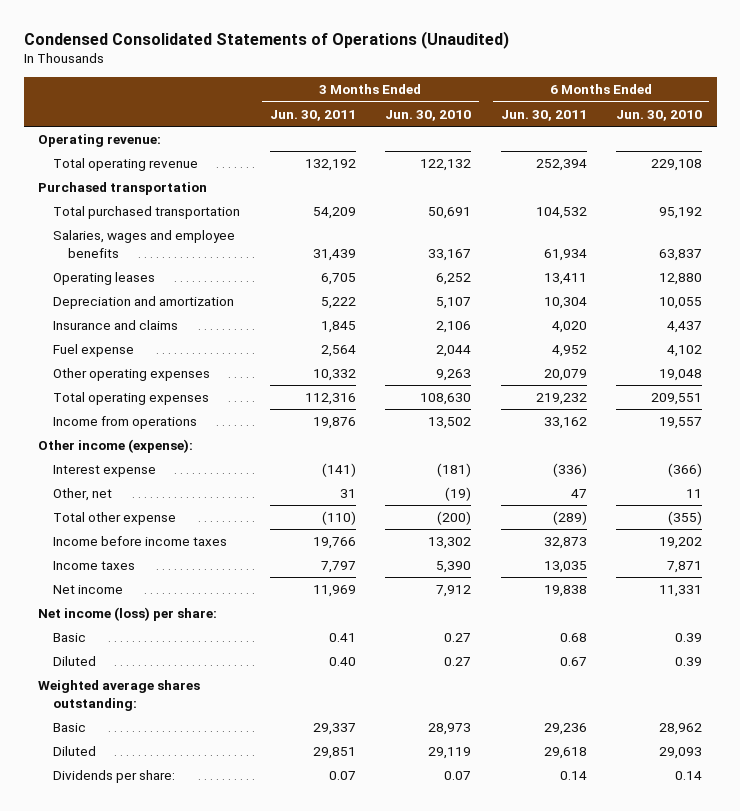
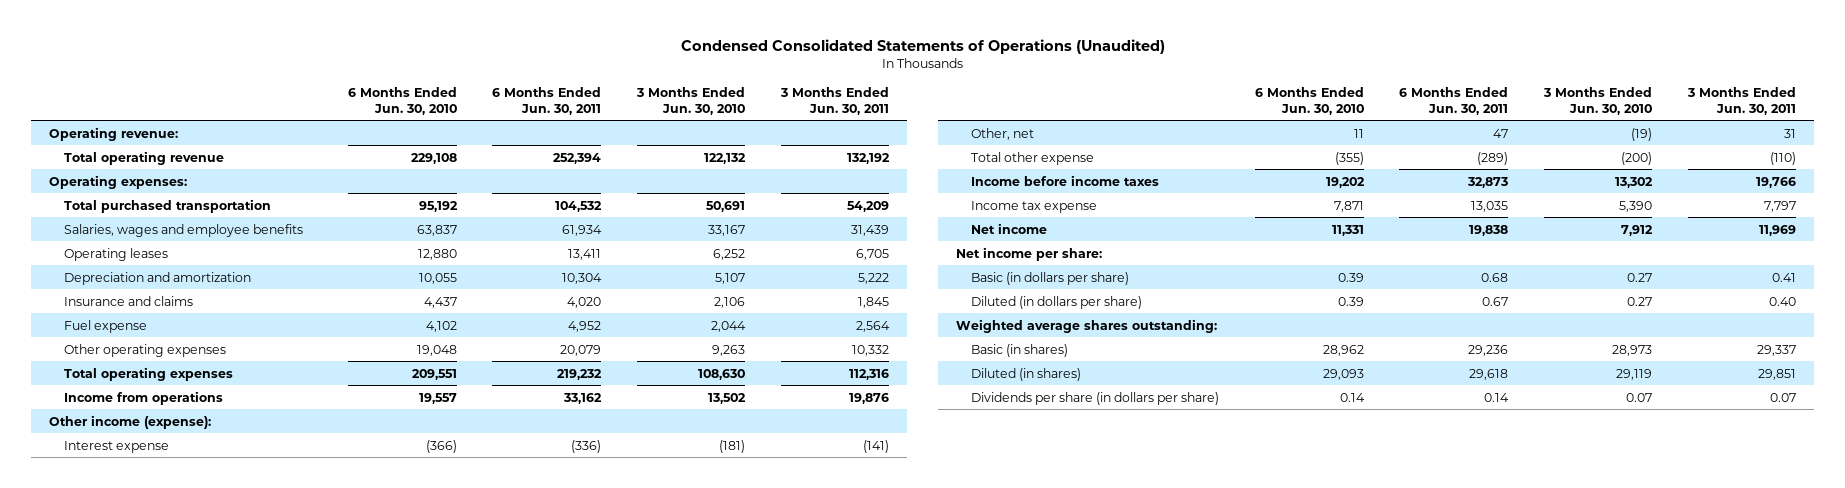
[38,182,208,196] Purchased transportation -> none
none -> [49,174,188,189] Operating expenses:
[53,561,136,571] Income taxes -> [970,200,1097,213] Income tax expense
[38,607,218,622] Net income (loss) per share: -> [956,246,1103,261] Net income per share:
[53,633,87,643] Basic -> [970,271,1129,285] Basic (in dollars per share)
[53,656,97,667] Diluted -> [970,295,1142,309] Diluted (in dollars per share)
[53,723,87,733] Basic -> [970,343,1068,357] Basic (in shares)
[53,746,97,757] Diluted -> [970,367,1081,381] Diluted (in shares)
[53,770,176,784] Dividends per share: -> [970,391,1219,405] Dividends per share (in dollars per share)

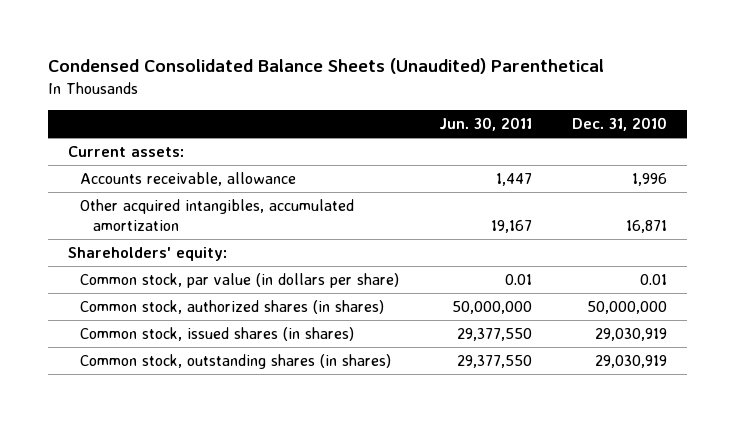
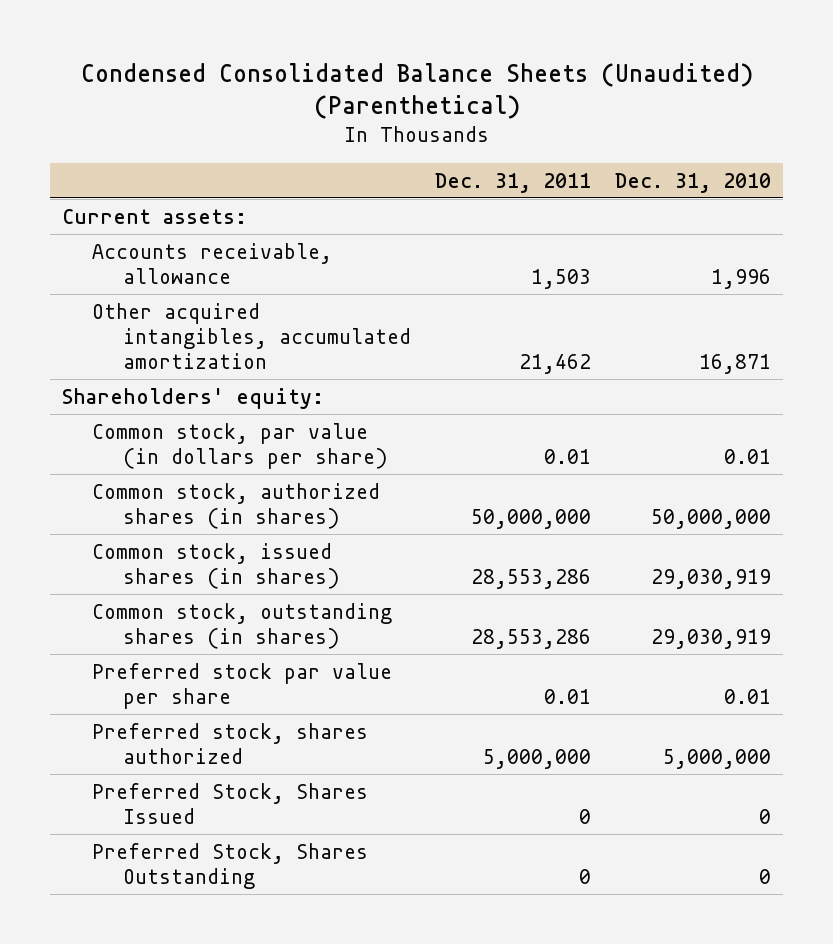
[47,58,604,75] Condensed Consolidated Balance Sheets (Unaudited) Parenthetical -> [80,62,753,120] Condensed Consolidated Balance Sheets (Unaudited) (Parenthetical)
[438,117,532,132] Jun. 30, 2011 -> none
none -> [435,172,592,193] Dec. 31, 2011
none -> [92,662,393,709] Preferred stock par value per share
none -> [92,722,369,764] Preferred stock, shares authorized
none -> [92,782,369,824] Preferred Stock, Shares Issued
none -> [92,842,369,889] Preferred Stock, Shares Outstanding

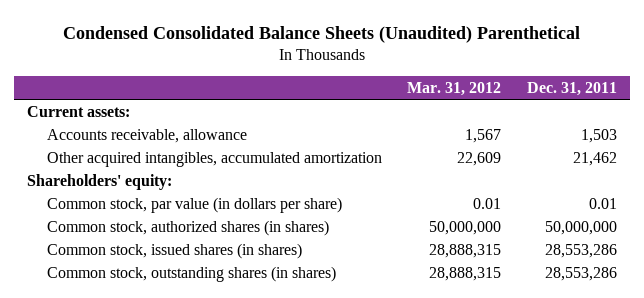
[80,62,753,120] Condensed Consolidated Balance Sheets (Unaudited) (Parenthetical) -> [62,25,580,43] Condensed Consolidated Balance Sheets (Unaudited) Parenthetical
[615,172,772,193] Dec. 31, 2010 -> none
none -> [407,81,502,96] Mar. 31, 2012
[92,662,393,709] Preferred stock par value per share -> none
[92,722,369,764] Preferred stock, shares authorized -> none
[92,782,369,824] Preferred Stock, Shares Issued -> none
[92,842,369,889] Preferred Stock, Shares Outstanding -> none

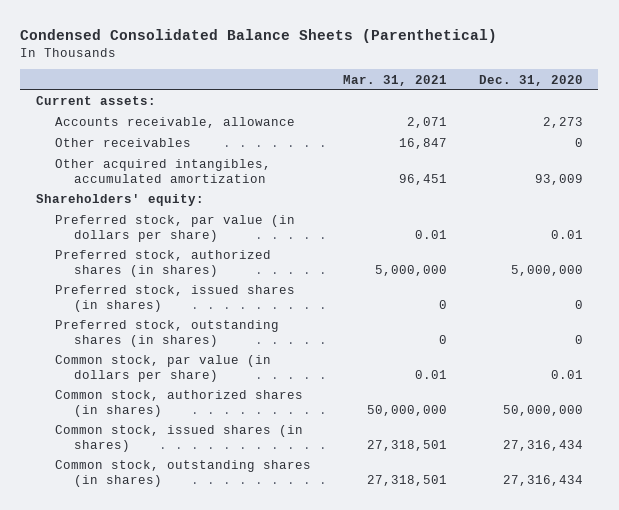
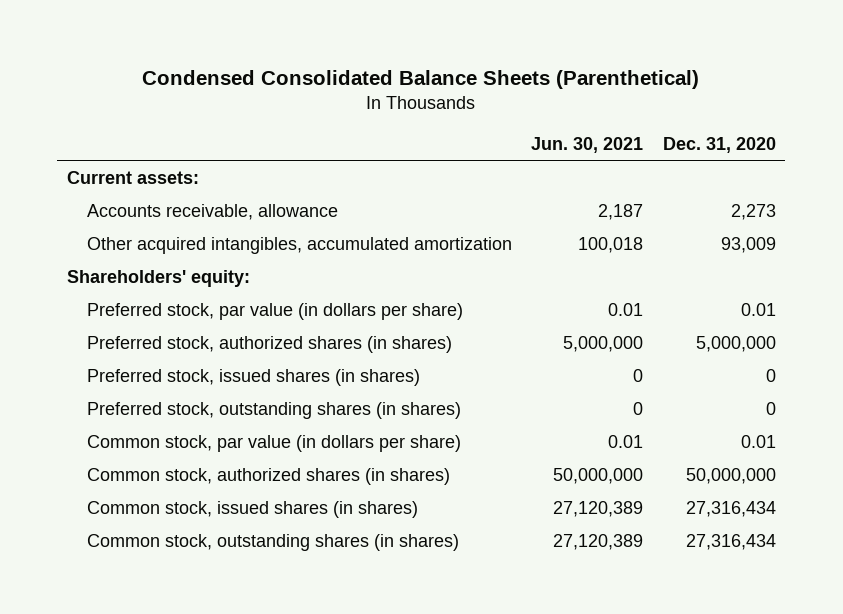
[342,74,447,86] Mar. 31, 2021 -> none
none -> [531,136,644,153] Jun. 30, 2021
[55,138,192,148] Other receivables -> none

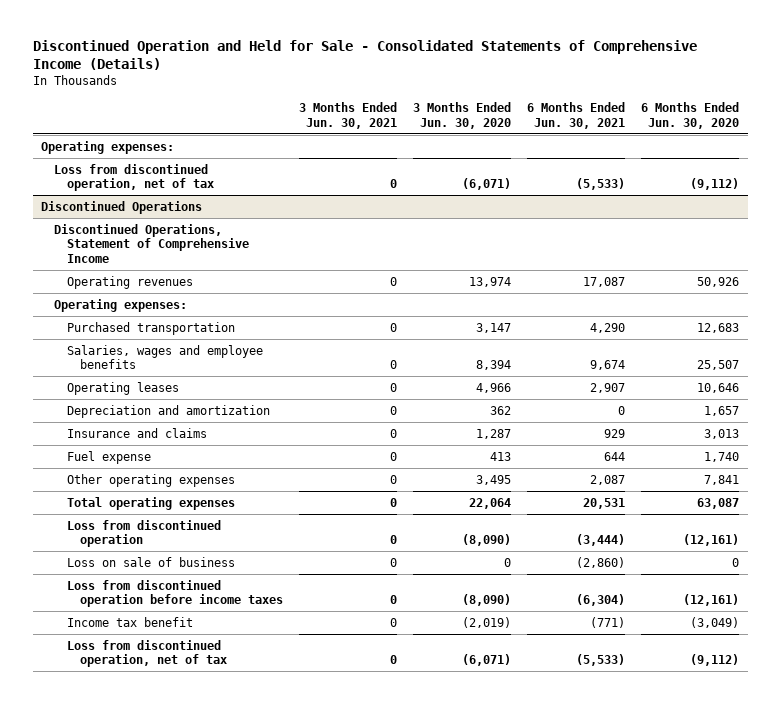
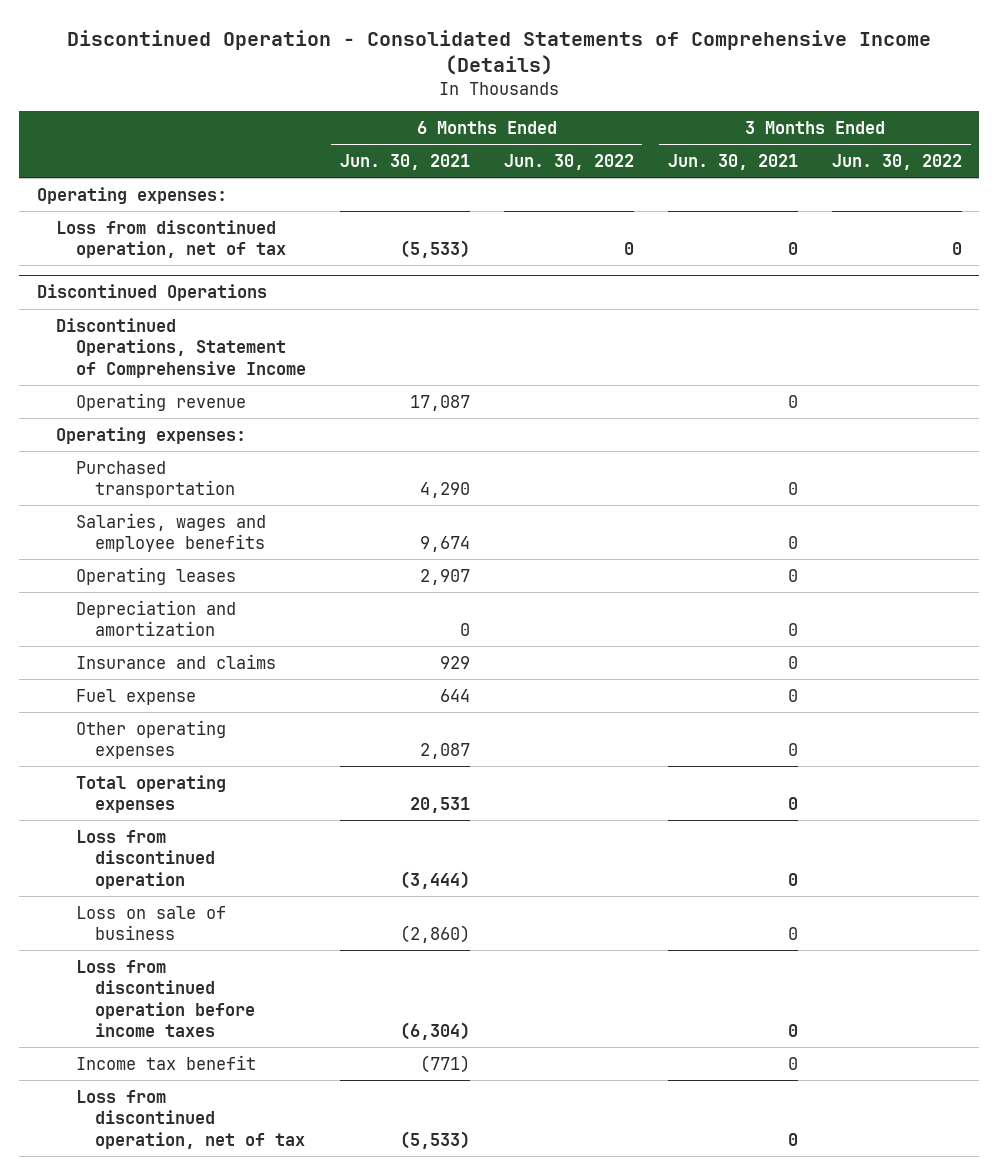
[33,40,698,71] Discontinued Operation and Held for Sale - Consolidated Statements of Comprehensive Income (Details) -> [67,29,932,75] Discontinued Operation - Consolidated Statements of Comprehensive Income (Details)
[413,101,512,129] 3 Months Ended Jun. 30, 2020 -> none
[641,101,740,129] 6 Months Ended Jun. 30, 2020 -> none
none -> [503,154,634,171] Jun. 30, 2022
none -> [832,154,963,171] Jun. 30, 2022
[67,275,194,289] Operating revenues -> [75,392,246,411] Operating revenue

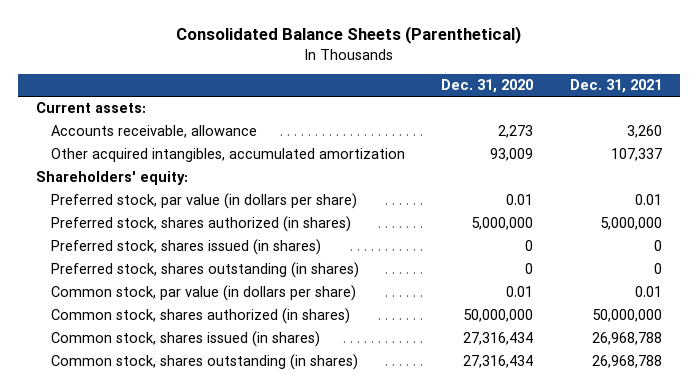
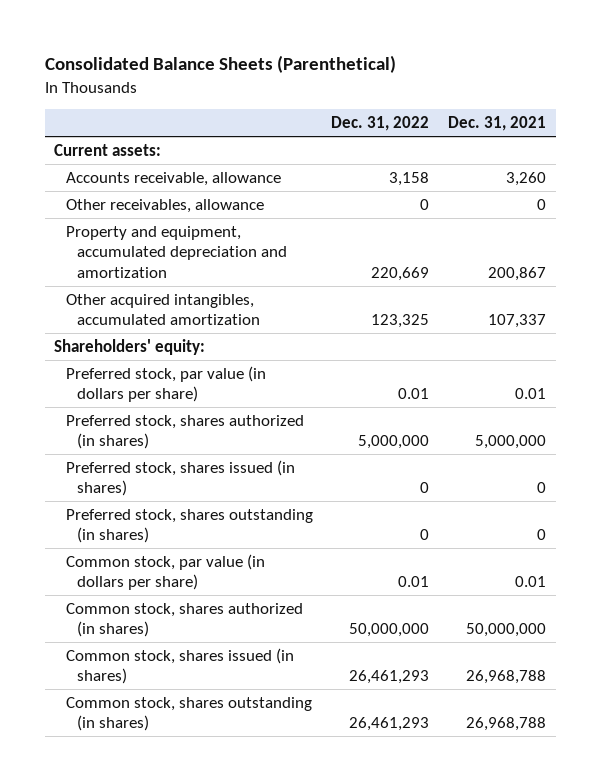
[441,79,534,94] Dec. 31, 2020 -> none
none -> [331,116,430,132] Dec. 31, 2022
none -> [65,198,264,213] Other receivables, allowance
none -> [65,225,288,278] Property and equipment, accumulated depreciation and amortization

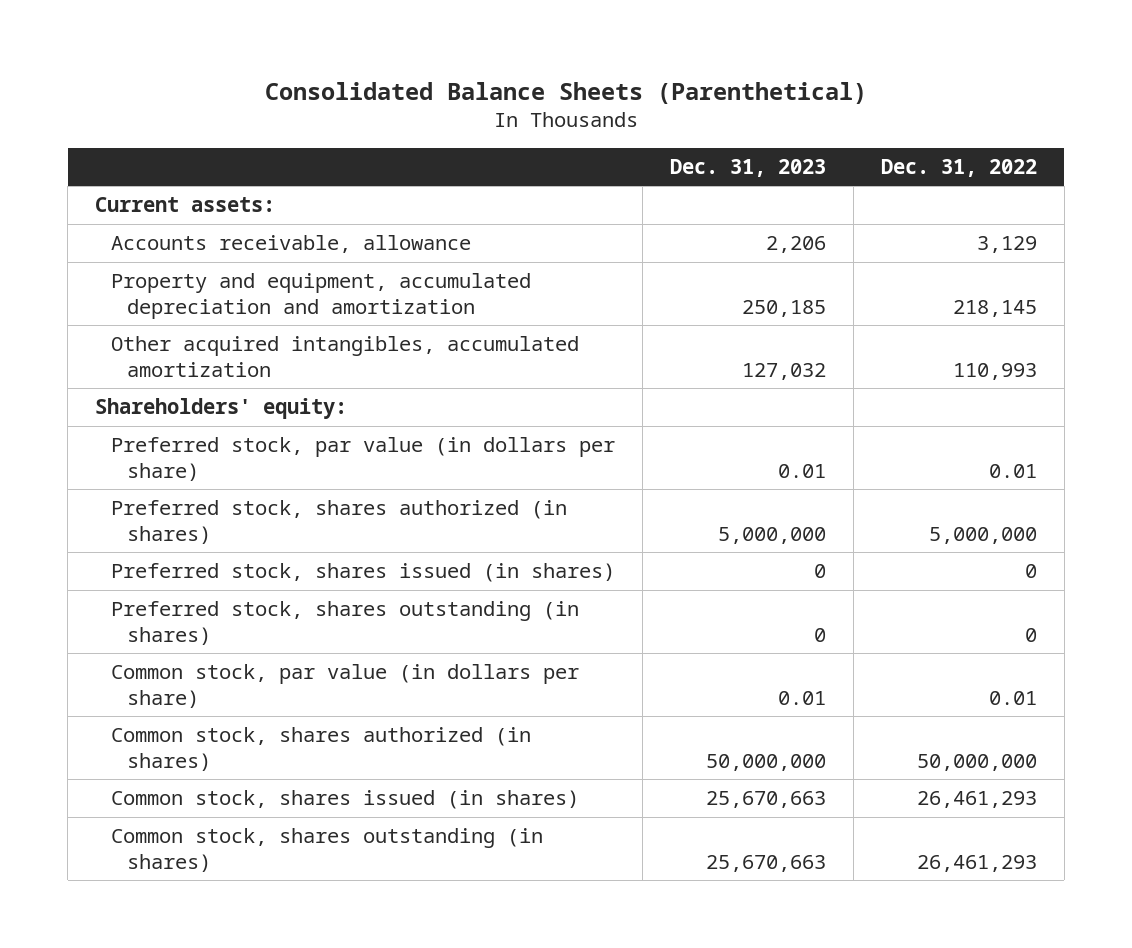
[448,116,547,132] Dec. 31, 2021 -> none
none -> [669,158,826,177] Dec. 31, 2023
[65,198,264,213] Other receivables, allowance -> none
[389,171,430,186] 3,158 -> [976,236,1037,254] 3,129
[371,266,430,281] 220,669 -> [952,299,1037,317] 218,145
[371,314,430,329] 123,325 -> [952,362,1037,380] 110,993

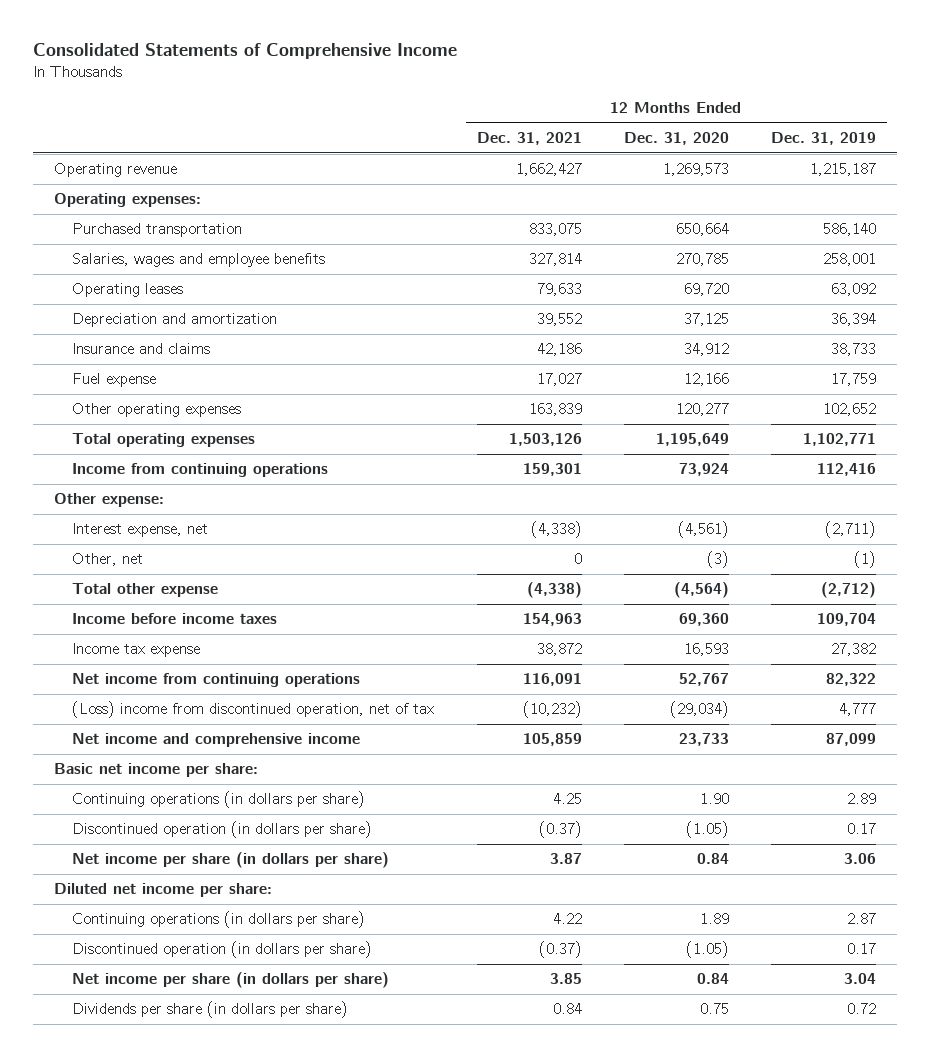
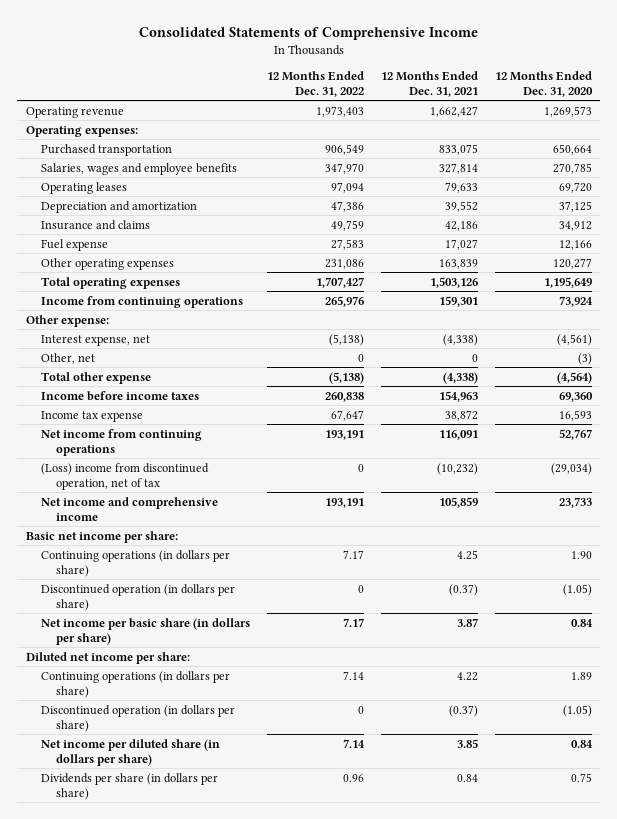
[771,131,877,145] Dec. 31, 2019 -> none
none -> [266,70,364,97] 12 Months Ended Dec. 31, 2022
[72,852,390,869] Net income per share (in dollars per share) -> [40,617,250,645] Net income per basic share (in dollars per share)
[72,972,390,989] Net income per share (in dollars per share) -> [40,738,220,766] Net income per diluted share (in dollars per share)

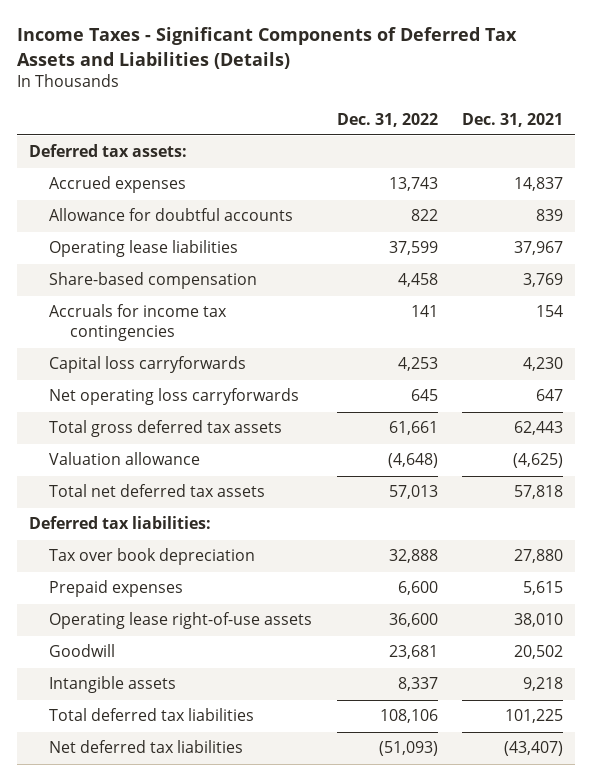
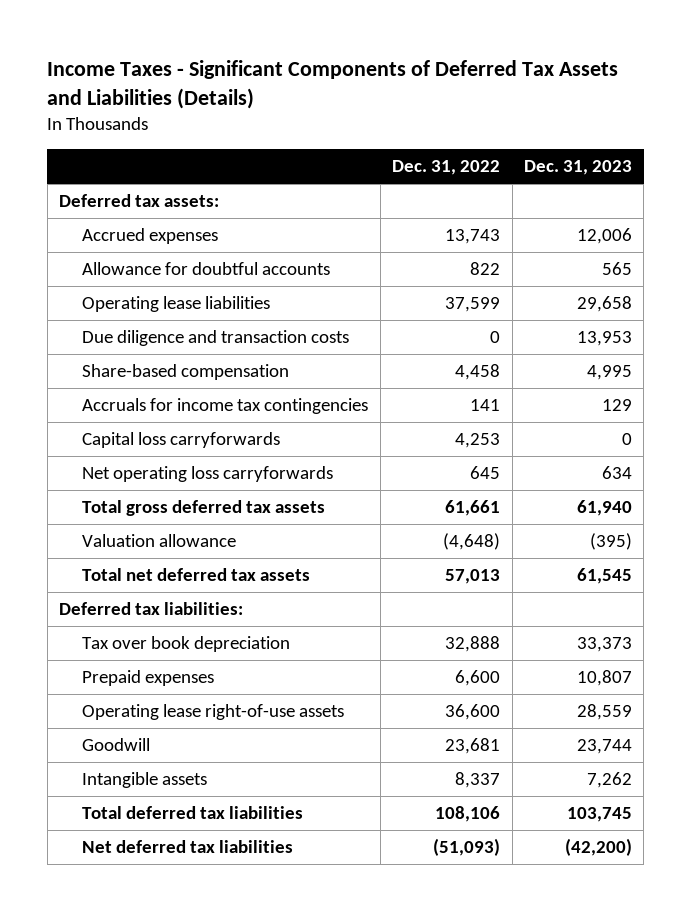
[462,112,564,127] Dec. 31, 2021 -> none
none -> [523,160,632,176] Dec. 31, 2023
none -> [82,330,350,347] Due diligence and transaction costs

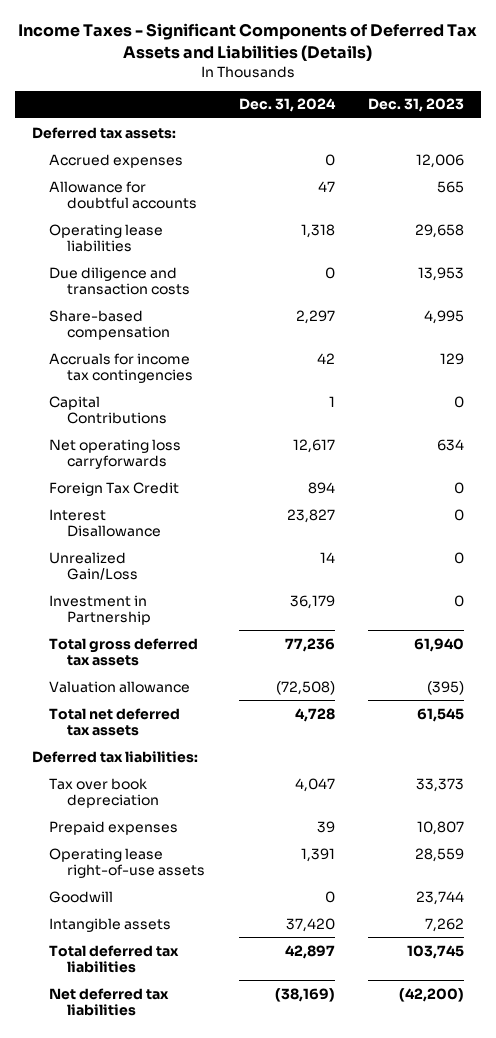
[392,160,501,176] Dec. 31, 2022 -> none
none -> [238,98,336,113] Dec. 31, 2024
[82,432,281,449] Capital loss carryforwards -> none
none -> [49,395,167,424] Capital Contributions
none -> [49,481,180,496] Foreign Tax Credit
none -> [49,508,161,537] Interest Disallowance
none -> [49,551,138,580] Unrealized Gain/Loss
none -> [49,594,151,625] Investment in Partnership

